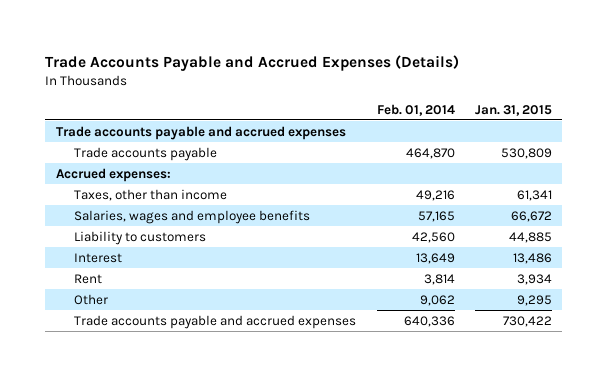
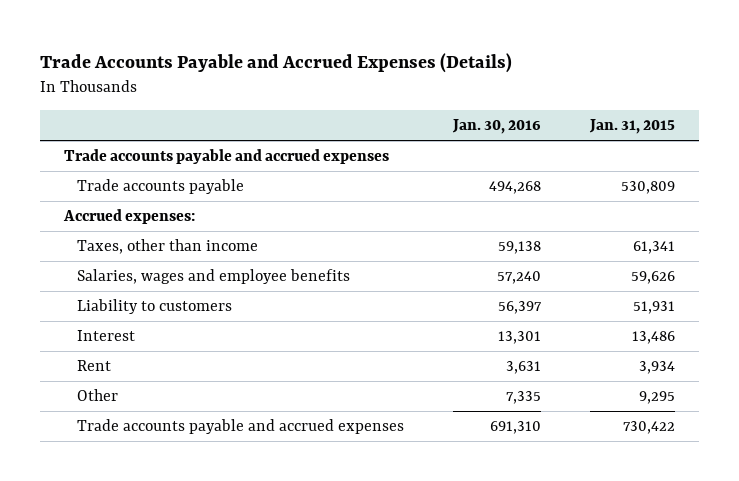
[376,103,455,116] Feb. 01, 2014 -> none
none -> [451,119,541,135] Jan. 30, 2016
[511,210,553,222] 66,672 -> [630,271,675,285] 59,626
[509,231,553,243] 44,885 -> [632,301,675,315] 51,931

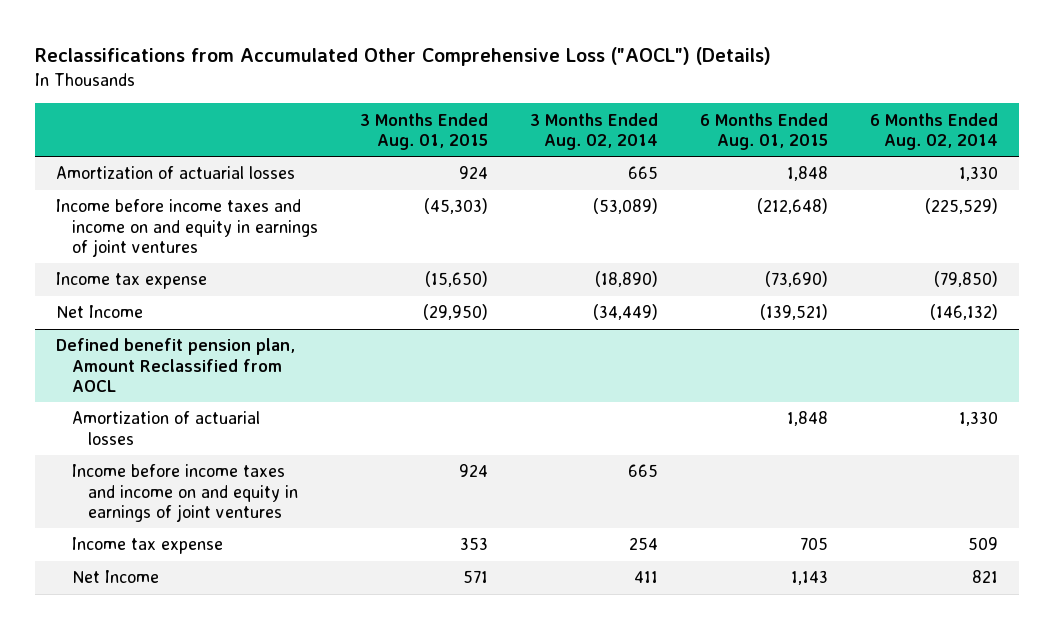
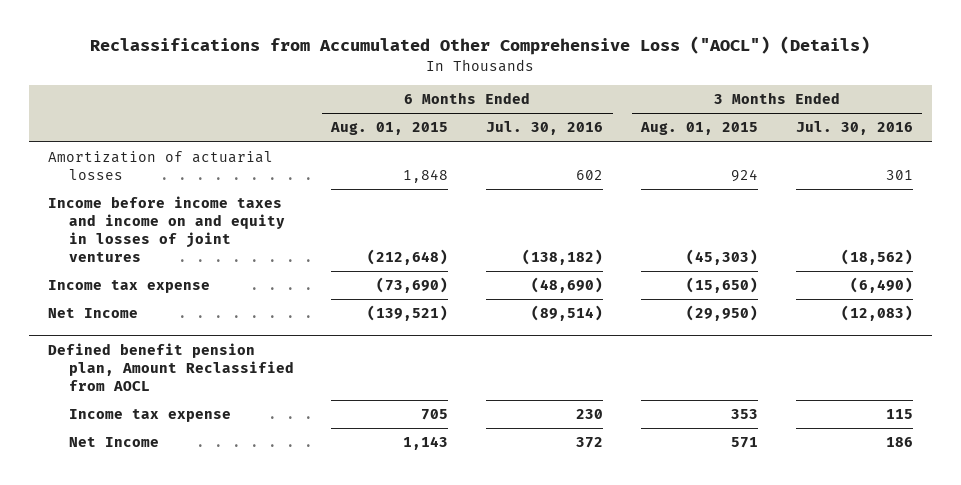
[530,112,659,150] 3 Months Ended Aug. 02, 2014 -> none
[869,112,998,150] 6 Months Ended Aug. 02, 2014 -> none
none -> [486,121,604,136] Jul. 30, 2016
none -> [795,121,913,136] Jul. 30, 2016
[56,199,319,257] Income before income taxes and income on and equity in earnings of joint ventures -> [48,196,285,262] Income before income taxes and income on and equity in losses of joint ventures
[72,411,261,445] Amortization of actuarial losses -> none
[72,464,299,522] Income before income taxes and income on and equity in earnings of joint ventures -> none

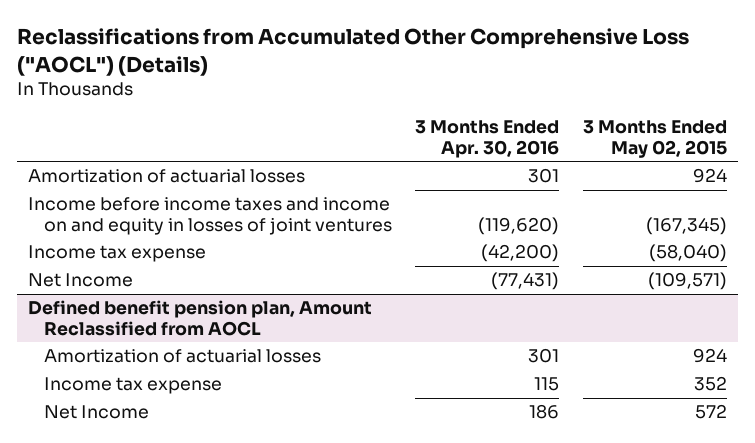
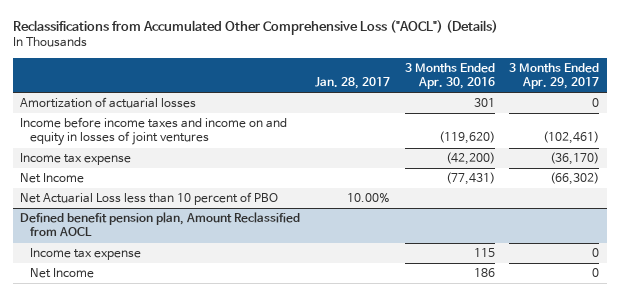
[582,120,727,159] 3 Months Ended May 02, 2015 -> none
none -> [314,77,390,90] Jan. 28, 2017
none -> [509,63,600,90] 3 Months Ended Apr. 29, 2017
none -> [20,192,279,206] Net Actuarial Loss less than 10 percent of PBO
[43,349,321,364] Amortization of actuarial losses -> none

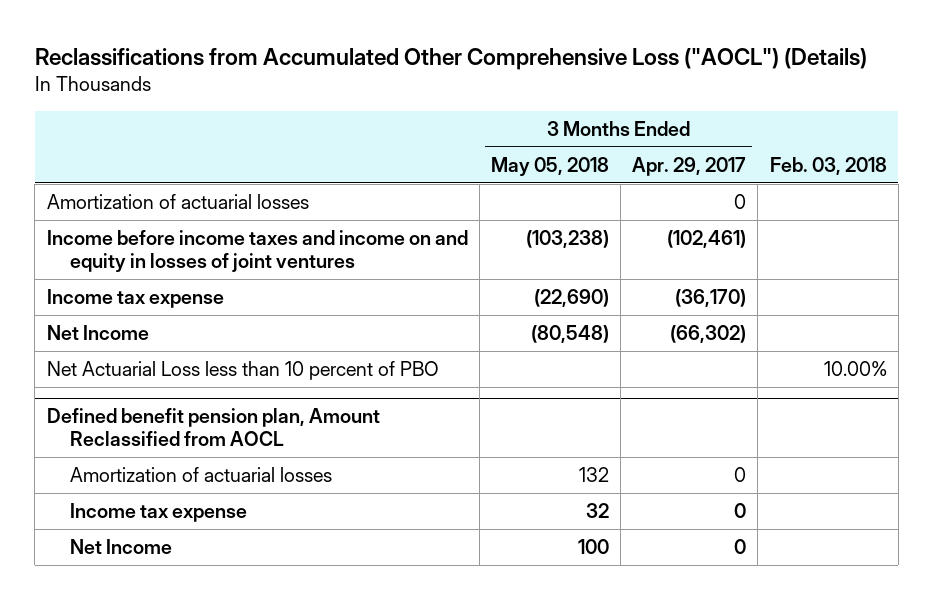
[314,77,390,90] Jan. 28, 2017 -> none
[404,63,495,90] 3 Months Ended Apr. 30, 2016 -> none
none -> [490,156,609,176] May 05, 2018
none -> [769,156,887,175] Feb. 03, 2018
none -> [69,467,332,483] Amortization of actuarial losses

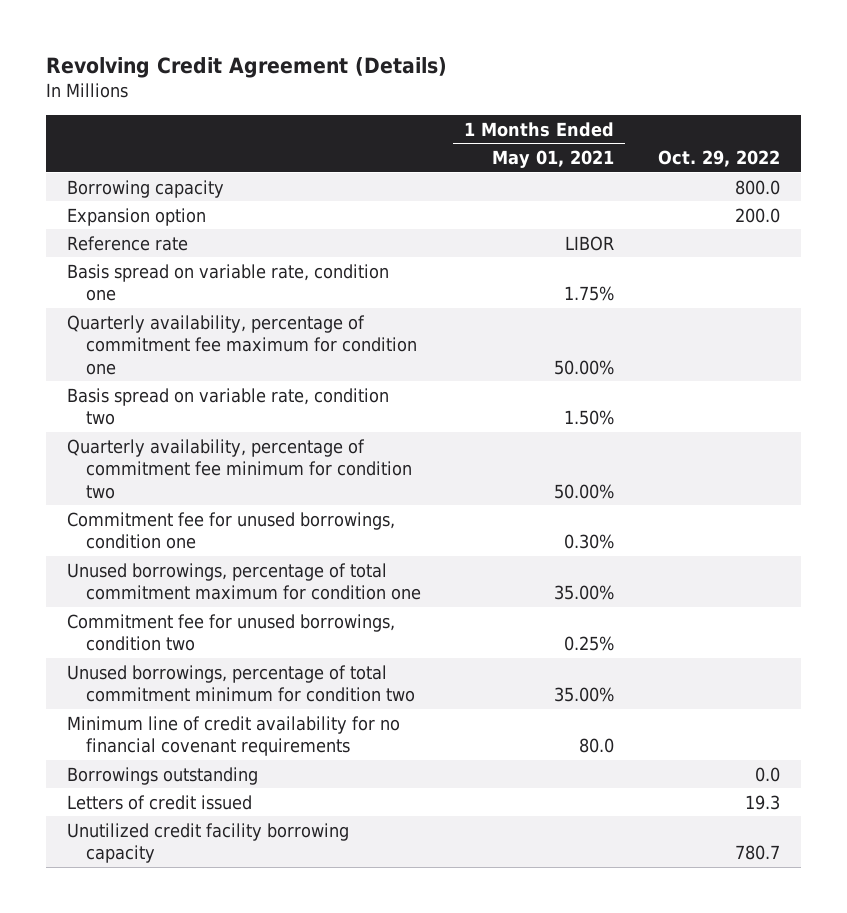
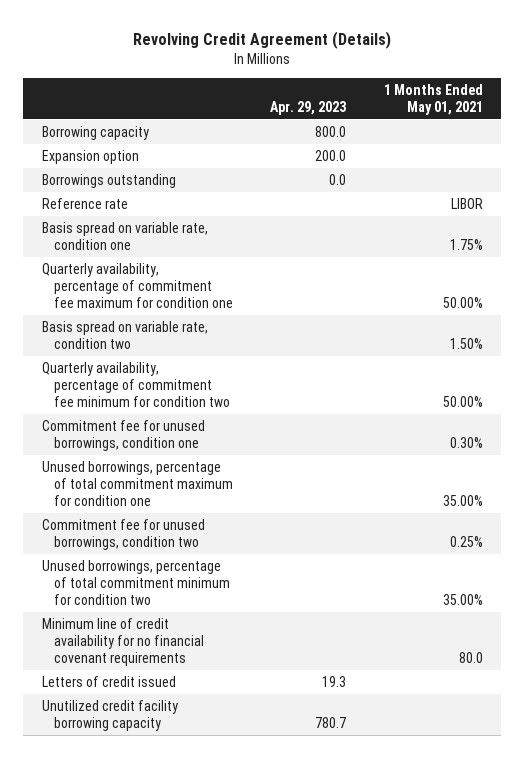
[657,150,780,168] Oct. 29, 2022 -> none
none -> [270,100,347,115] Apr. 29, 2023
[67,766,259,785] Borrowings outstanding -> [41,173,176,188] Borrowings outstanding

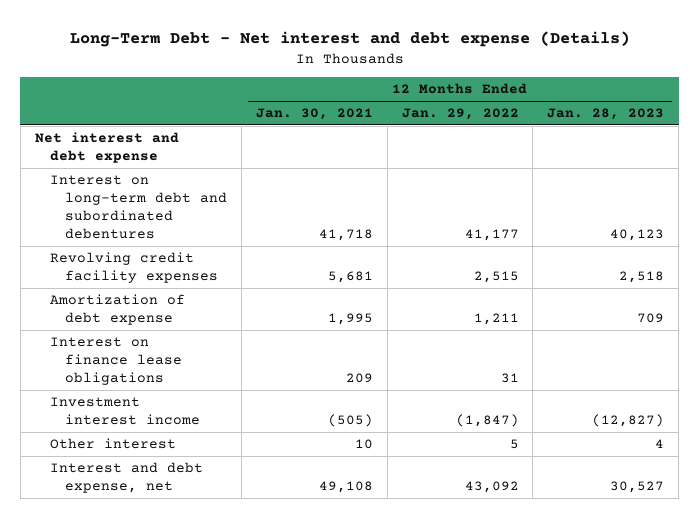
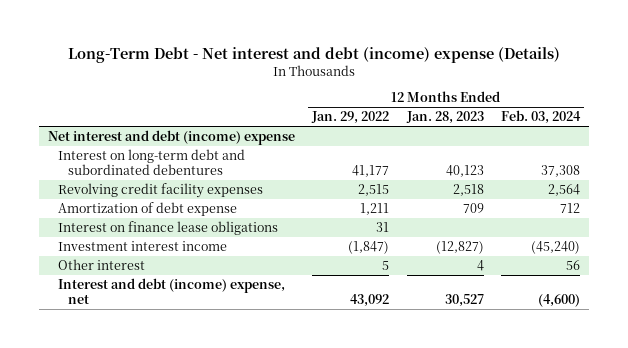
[69,31,630,48] Long-Term Debt - Net interest and debt expense (Details) -> [68,46,561,63] Long-Term Debt - Net interest and debt (income) expense (Details)
[255,108,373,121] Jan. 30, 2021 -> none
none -> [501,110,582,125] Feb. 03, 2024
[34,132,179,164] Net interest and debt expense -> [48,130,296,146] Net interest and debt (income) expense
[49,462,203,494] Interest and debt expense, net -> [58,278,286,305] Interest and debt (income) expense, net

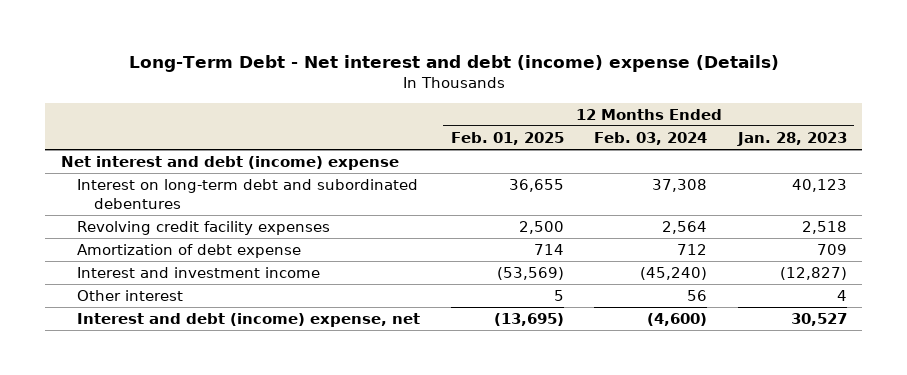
[311,111,390,125] Jan. 29, 2022 -> none
none -> [450,131,564,145] Feb. 01, 2025
[58,221,279,236] Interest on finance lease obligations -> none
[58,241,228,252] Investment interest income -> [77,266,321,278] Interest and investment income

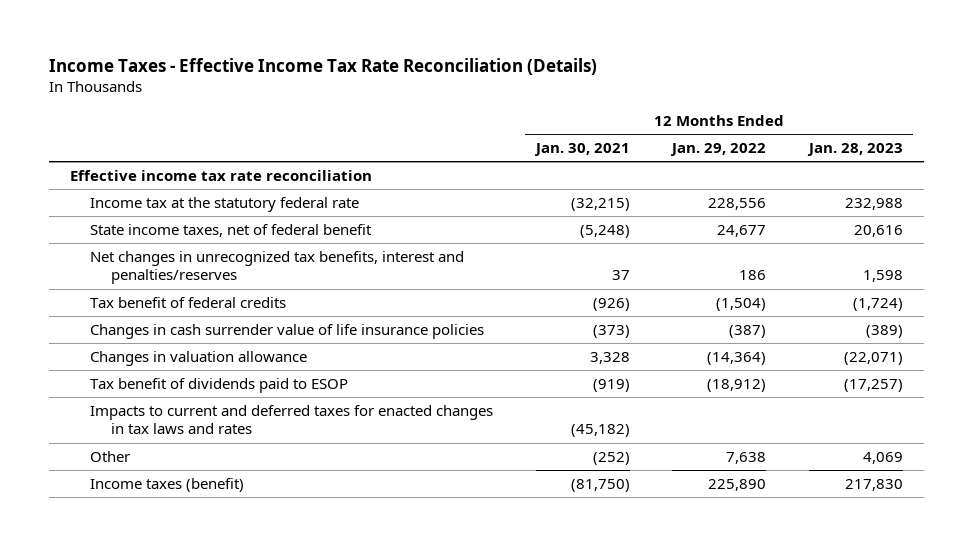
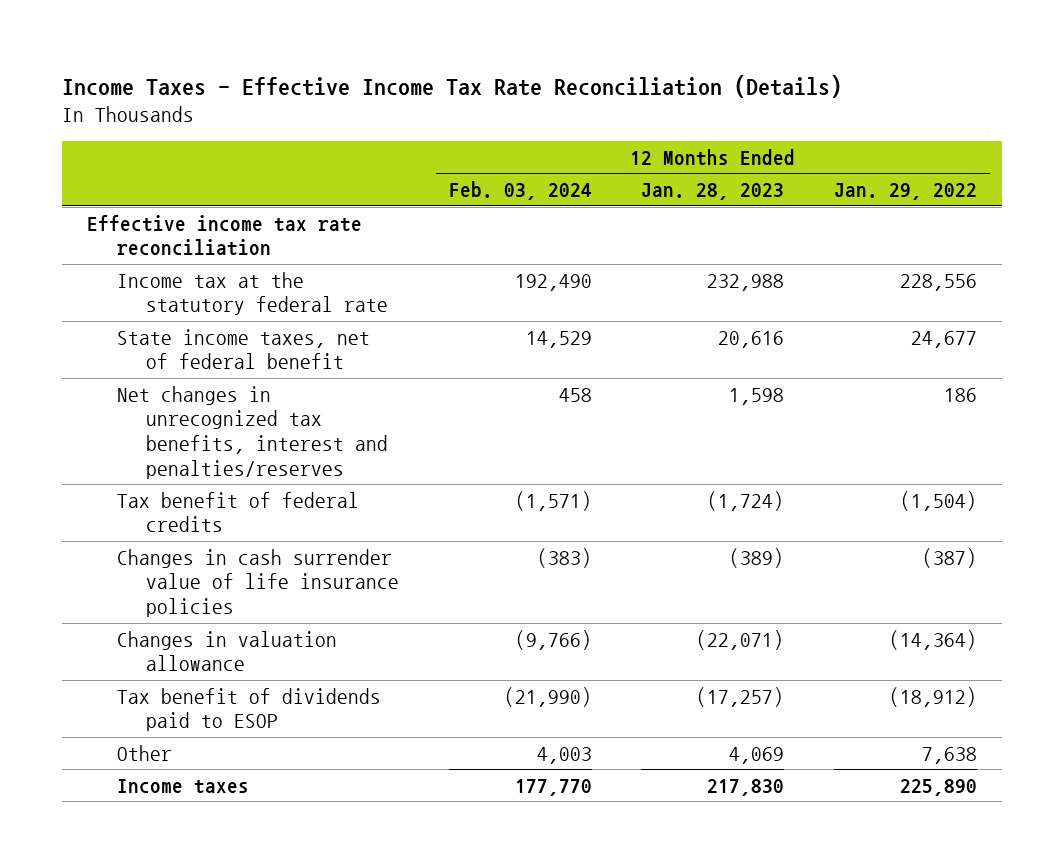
[533,143,630,157] Jan. 30, 2021 -> none
none -> [448,181,592,201] Feb. 03, 2024
[90,404,494,435] Impacts to current and deferred taxes for enacted changes in tax laws and rates -> none
[90,477,245,492] Income taxes (benefit) -> [116,778,249,794] Income taxes

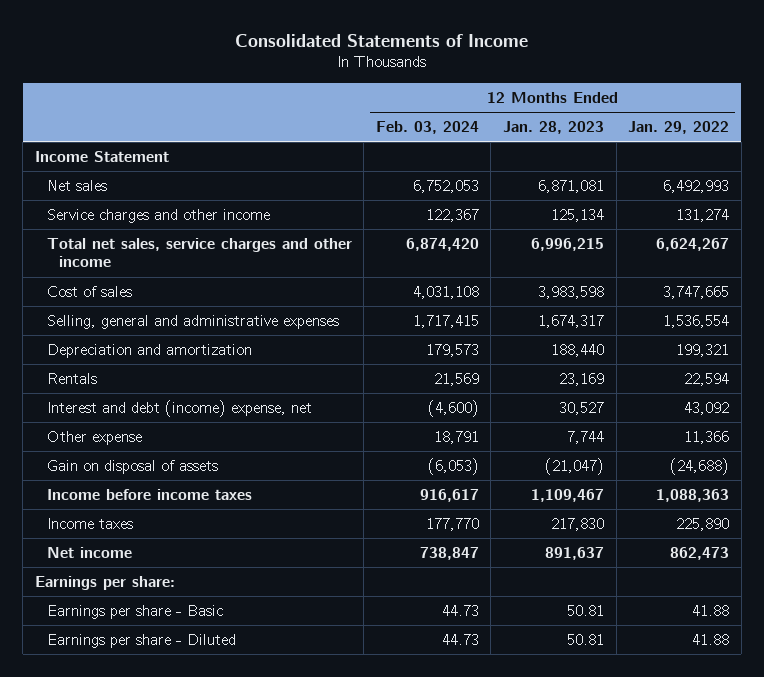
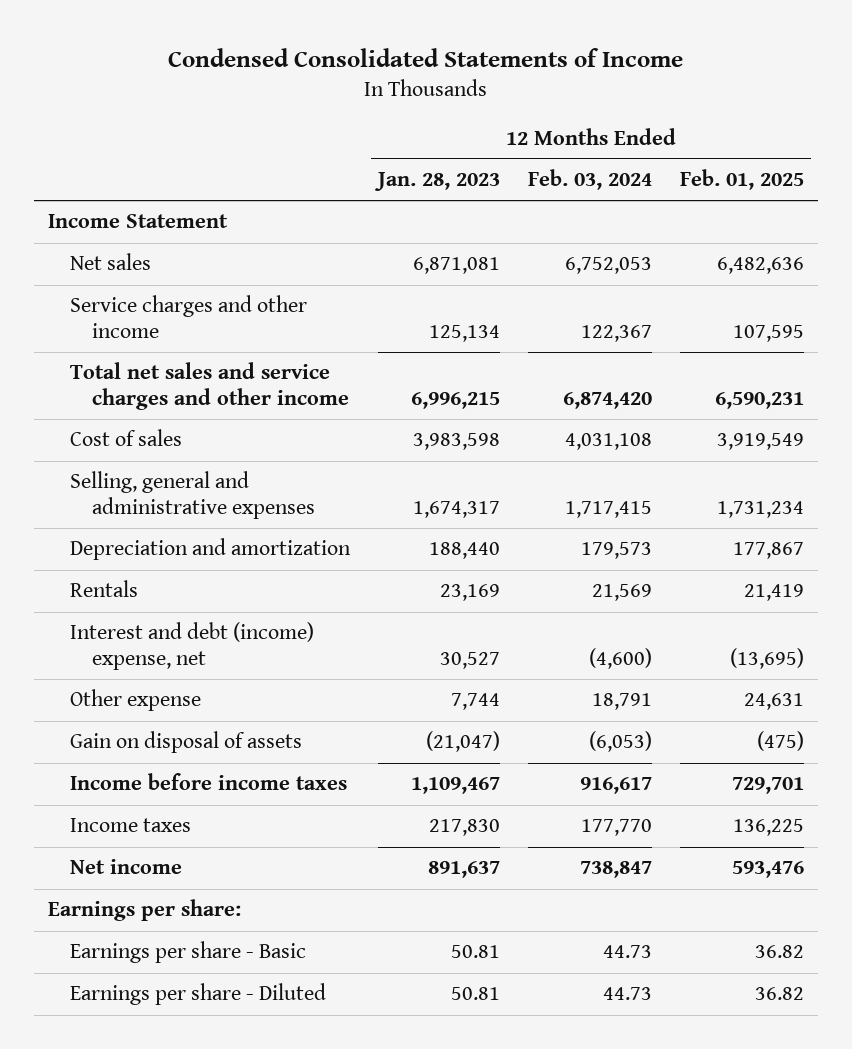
[234,33,528,47] Consolidated Statements of Income -> [167,48,683,68] Condensed Consolidated Statements of Income
[628,121,730,135] Jan. 29, 2022 -> none
none -> [679,169,804,191] Feb. 01, 2025
[46,237,352,268] Total net sales, service charges and other income -> [69,362,349,410] Total net sales and service charges and other income

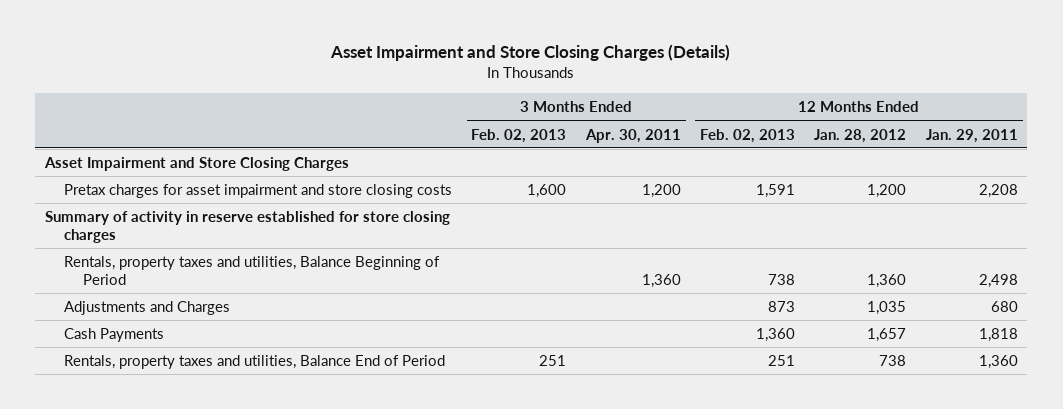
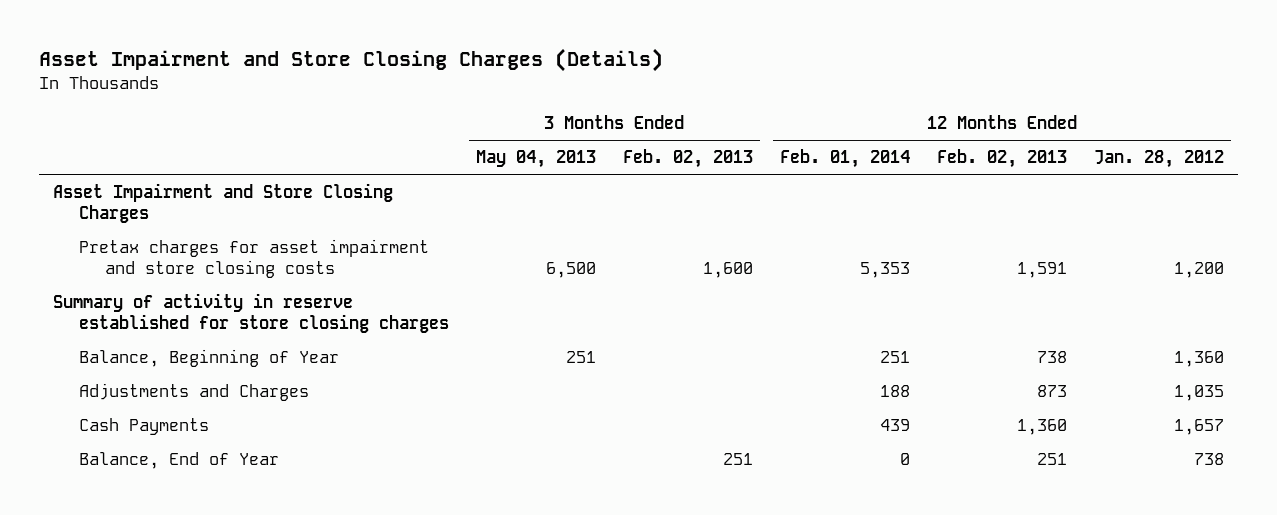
[584,128,681,143] Apr. 30, 2011 -> none
[925,128,1018,143] Jan. 29, 2011 -> none
none -> [475,150,596,169] May 04, 2013
none -> [779,149,910,169] Feb. 01, 2014
[64,256,441,285] Rentals, property taxes and utilities, Balance Beginning of Period -> [78,349,339,368] Balance, Beginning of Year
[64,355,446,370] Rentals, property taxes and utilities, Balance End of Period -> [78,452,279,470] Balance, End of Year

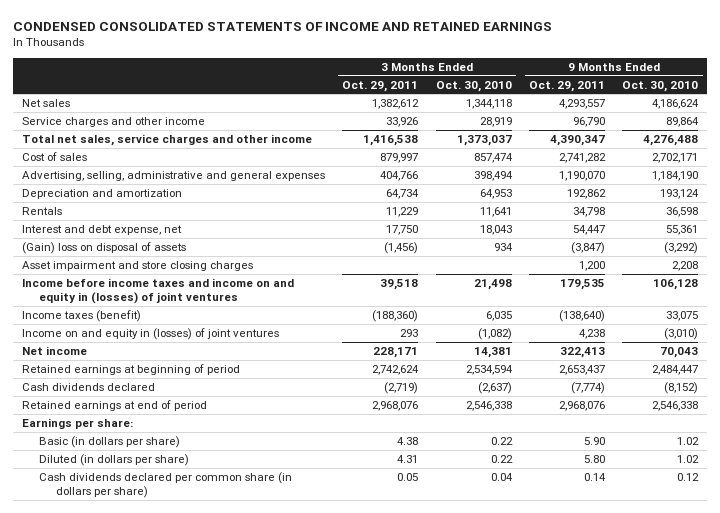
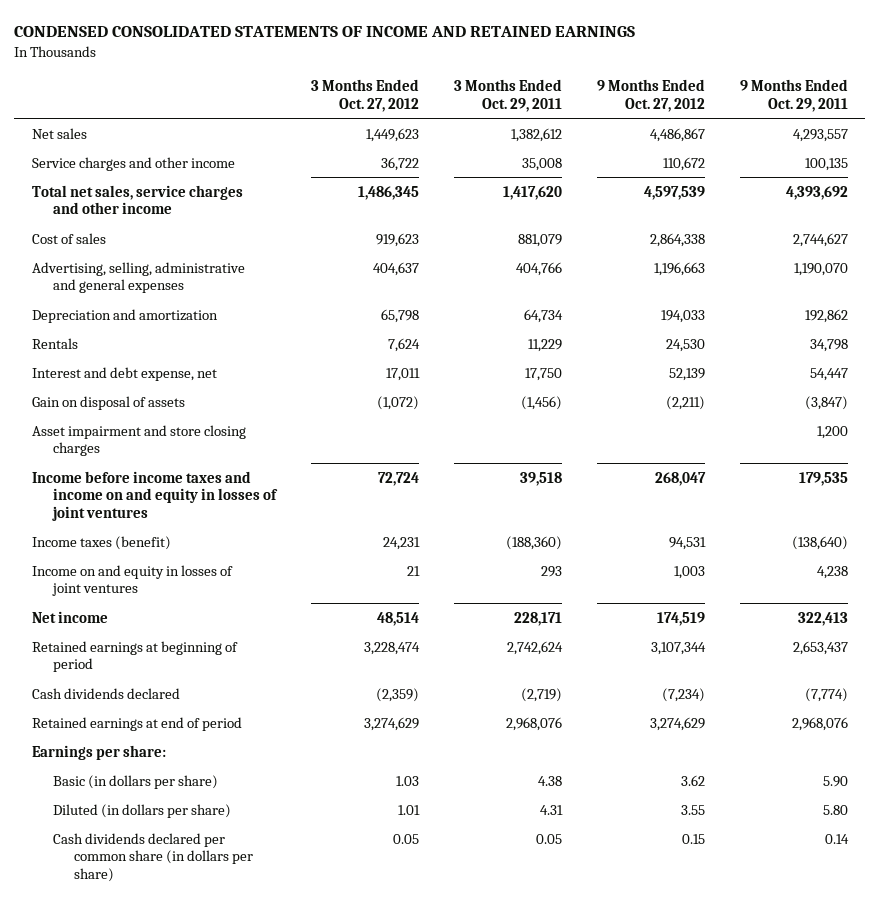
[435,80,512,92] Oct. 30, 2010 -> none
[622,80,699,92] Oct. 30, 2010 -> none
none -> [310,79,419,112] 3 Months Ended Oct. 27, 2012
none -> [596,79,705,112] 9 Months Ended Oct. 27, 2012
[386,116,419,127] 33,926 -> [521,157,562,171] 35,008
[573,116,606,127] 96,790 -> [804,157,848,171] 100,135
[363,134,419,146] 1,416,538 -> [502,185,562,200] 1,417,620
[550,134,606,146] 4,390,347 -> [785,185,848,200] 4,393,692
[380,152,419,163] 879,997 -> [517,233,562,247] 881,079
[559,152,607,163] 2,741,282 -> [792,232,848,247] 2,744,627
[21,241,186,254] (Gain) loss on disposal of assets -> [31,395,185,410] Gain on disposal of assets
[21,277,294,305] Income before income taxes and income on and equity in (losses) of joint ventures -> [31,470,279,521] Income before income taxes and income on and equity in losses of joint ventures
[21,327,279,340] Income on and equity in (losses) of joint ventures -> [31,564,233,597] Income on and equity in losses of joint ventures

